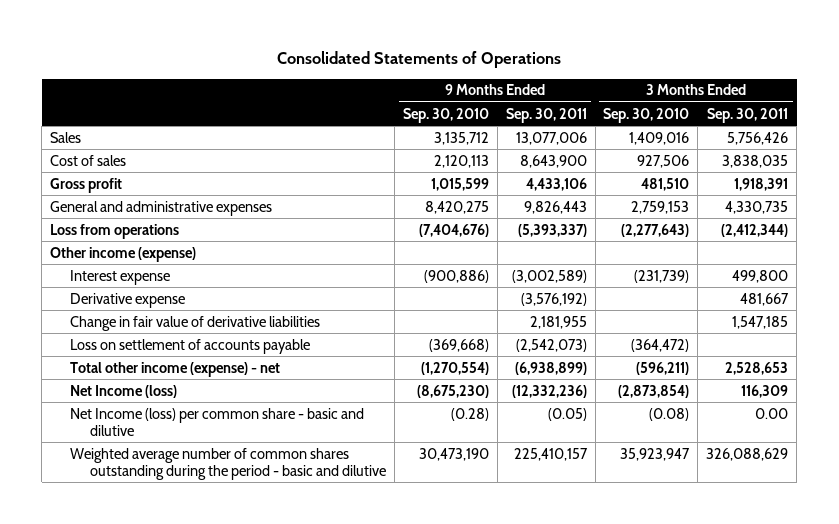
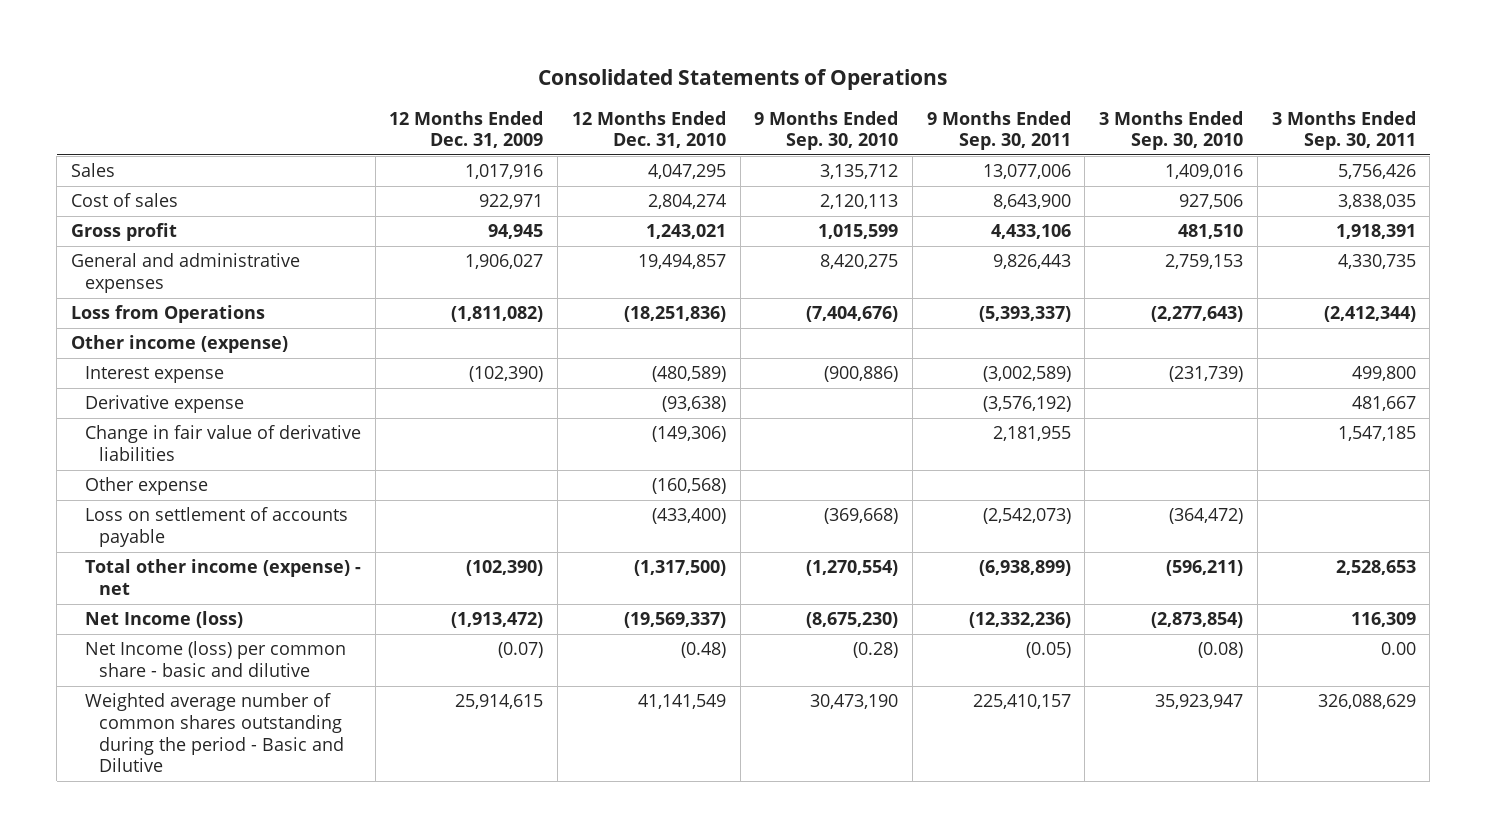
none -> [389,110,544,149] 12 Months Ended Dec. 31, 2009
none -> [571,110,726,149] 12 Months Ended Dec. 31, 2010
[50,223,180,239] Loss from operations -> [70,305,265,324] Loss from Operations
none -> [85,477,209,496] Other expense
[70,447,386,480] Weighted average number of common shares outstanding during the period - basic and dilutive -> [85,693,345,773] Weighted average number of common shares outstanding during the period - Basic and Dilutive

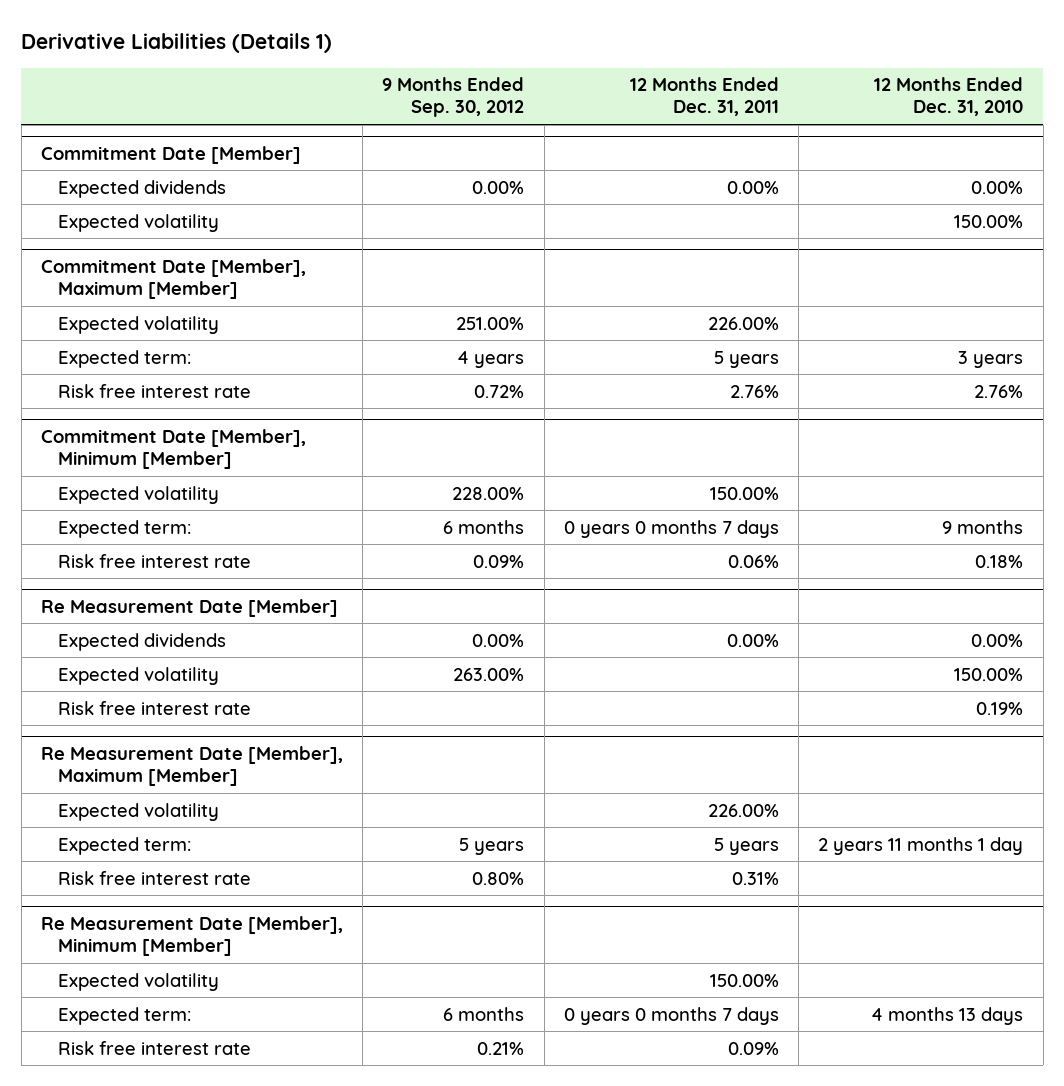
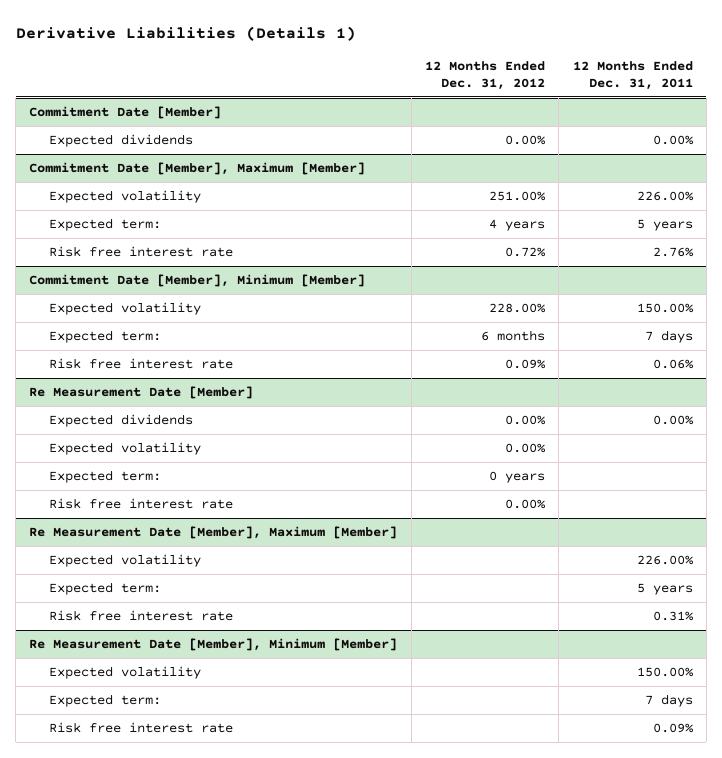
[382,77,525,118] 9 Months Ended Sep. 30, 2012 -> none
[874,77,1024,117] 12 Months Ended Dec. 31, 2010 -> none
none -> [424,60,545,91] 12 Months Ended Dec. 31, 2012
[57,213,219,232] Expected volatility -> none
[563,519,779,538] 0 years 0 months 7 days -> [644,330,693,344] 7 days
none -> [49,470,162,484] Expected term:
[563,1006,779,1025] 0 years 0 months 7 days -> [644,694,693,708] 7 days

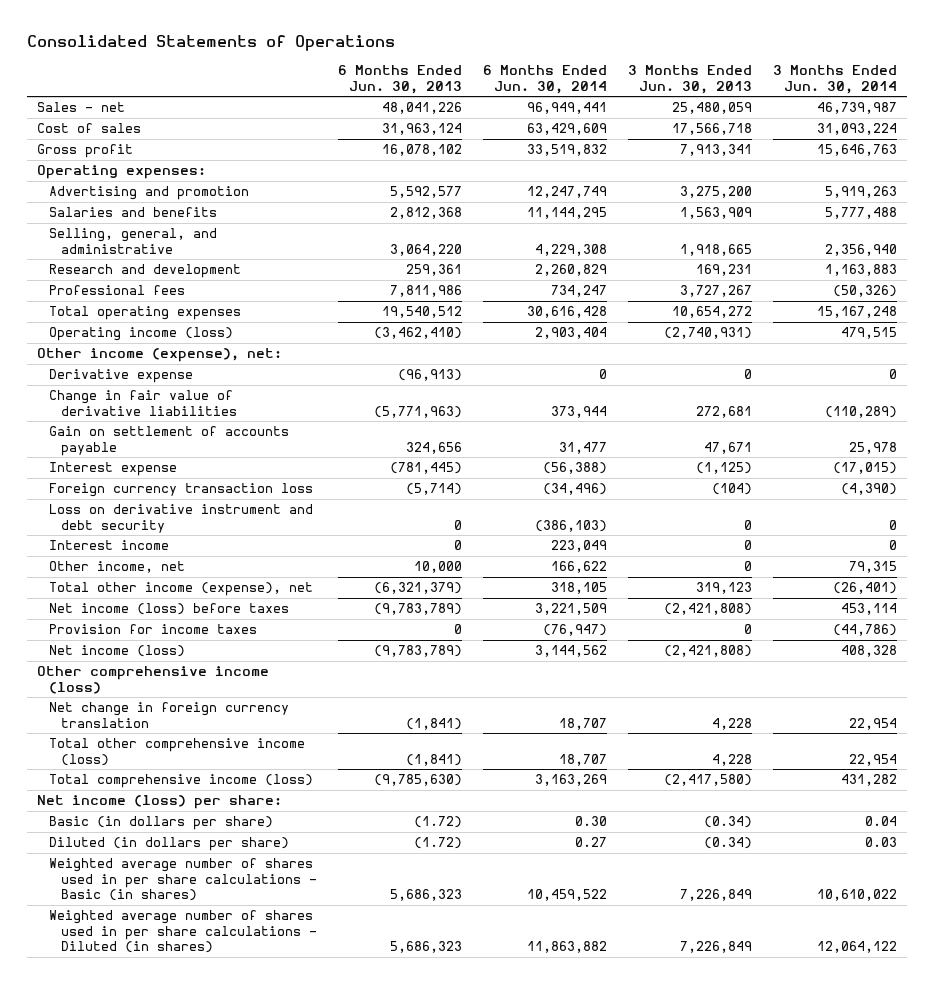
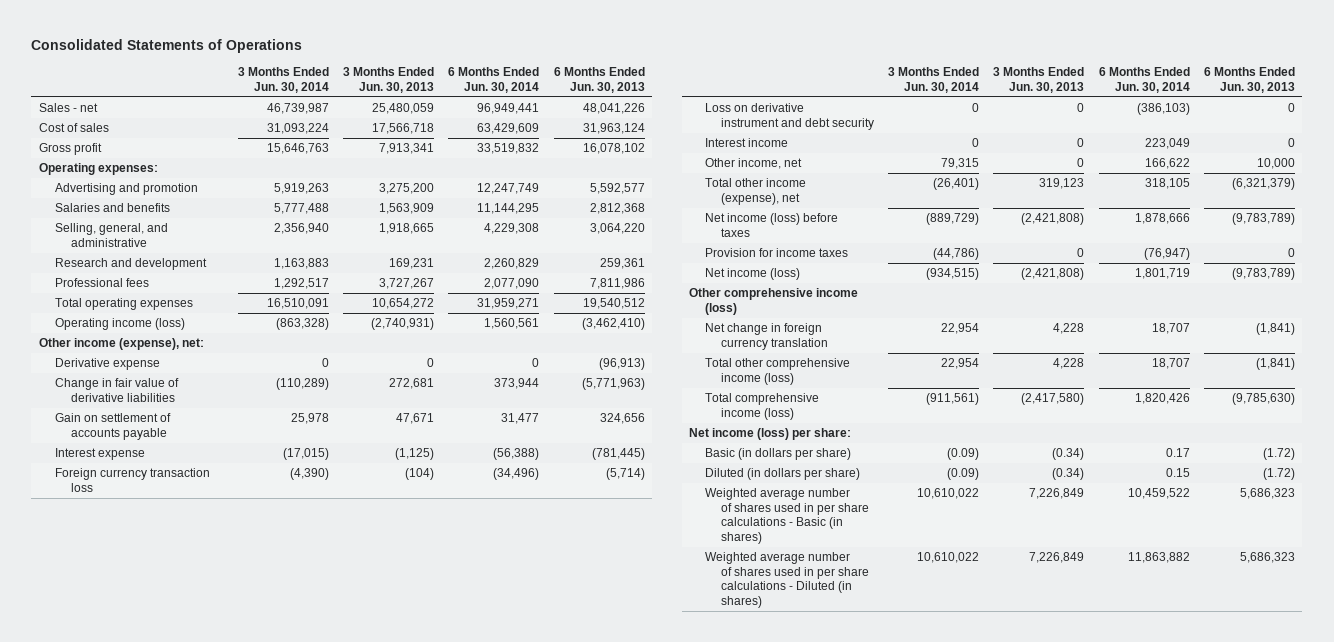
[550,285,607,298] 734,247 -> [484,278,540,290] 2,077,090
[832,285,897,298] (50,326) -> [273,278,329,290] 1,292,517
[526,306,607,319] 30,616,428 -> [477,298,540,310] 31,959,271
[816,306,897,319] 15,167,248 -> [266,298,329,310] 16,510,091
[534,327,607,340] 2,903,404 -> [484,318,540,330] 1,560,561
[840,327,897,340] 479,515 -> [275,318,329,331] (863,328)
[534,603,607,616] 3,221,509 -> [1134,213,1190,225] 1,878,666
[840,603,897,616] 453,114 -> [926,213,980,226] (889,729)
[534,645,607,658] 3,144,562 -> [1134,268,1190,280] 1,801,719
[840,645,897,658] 408,328 -> [926,268,980,281] (934,515)
[534,774,607,787] 3,163,269 -> [1134,393,1190,405] 1,820,426
[840,774,897,787] 431,282 -> [926,393,980,406] (911,561)
[574,816,607,827] 0.30 -> [1165,448,1190,458] 0.17
[864,816,897,827] 0.04 -> [947,448,980,461] (0.09)
[574,837,607,848] 0.27 -> [1165,468,1190,478] 0.15
[864,837,897,848] 0.03 -> [947,468,980,481] (0.09)
[816,941,897,954] 12,064,122 -> [917,552,980,564] 10,610,022

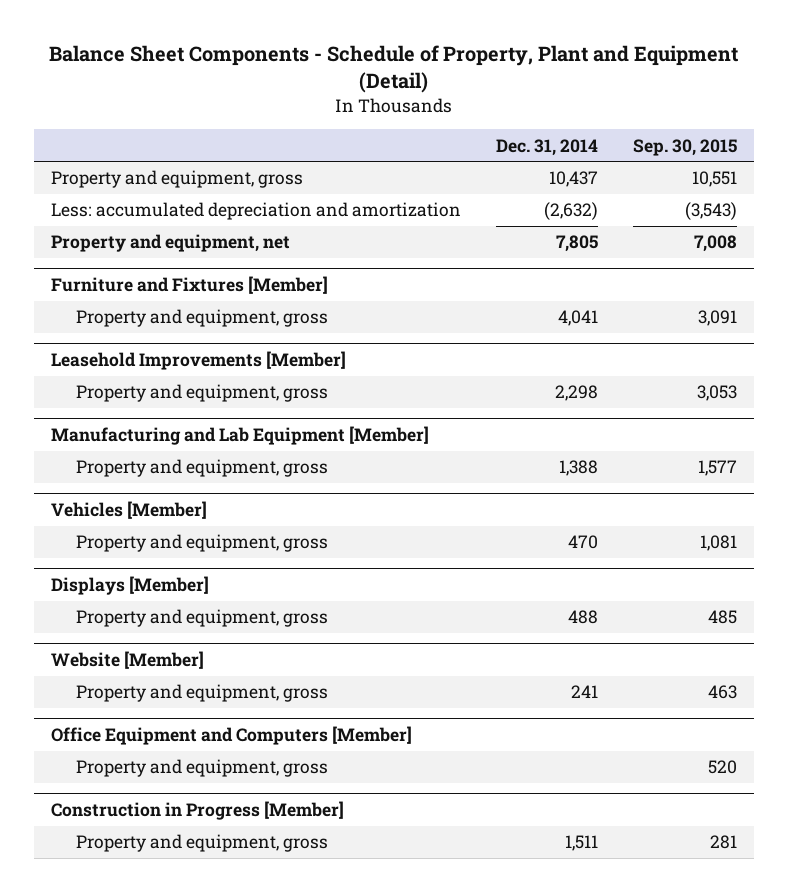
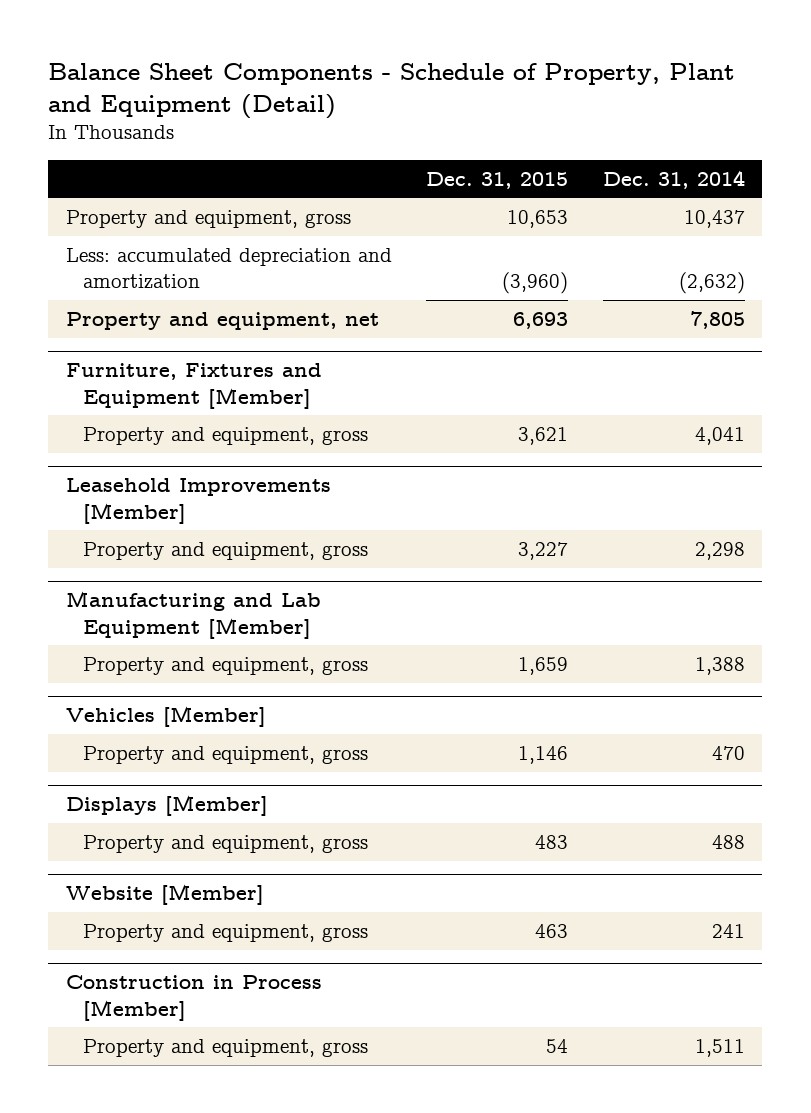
[632,138,737,156] Sep. 30, 2015 -> none
none -> [426,171,569,189] Dec. 31, 2015
[51,275,329,294] Furniture and Fixtures [Member] -> [65,363,322,409] Furniture, Fixtures and Equipment [Member]
[51,725,413,745] Office Equipment and Computers [Member] -> none
[75,759,328,778] Property and equipment, gross -> none
[51,800,345,820] Construction in Progress [Member] -> [65,975,322,1021] Construction in Process [Member]

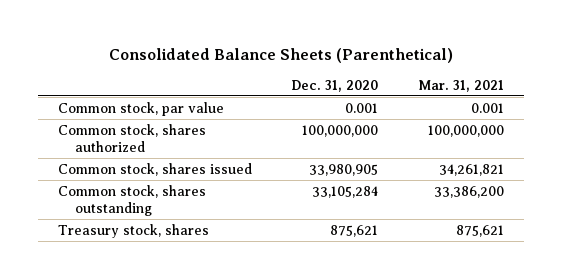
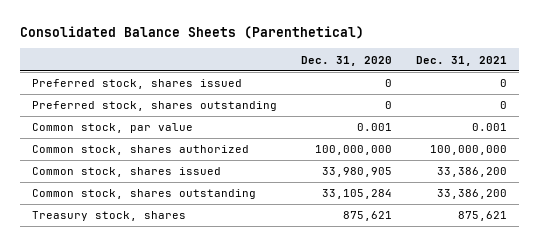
[417,79,504,92] Mar. 31, 2021 -> none
none -> [416,55,508,66] Dec. 31, 2021
none -> [31,79,242,90] Preferred stock, shares issued
none -> [31,101,277,112] Preferred stock, shares outstanding

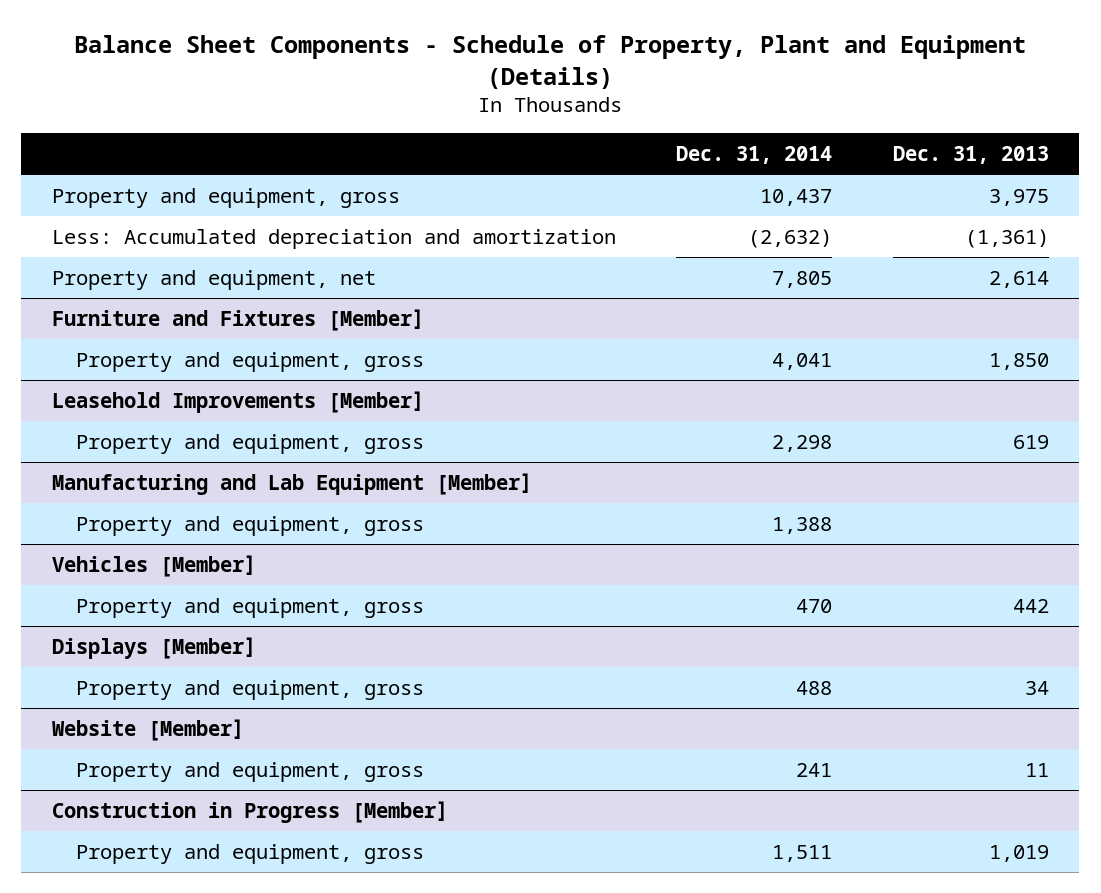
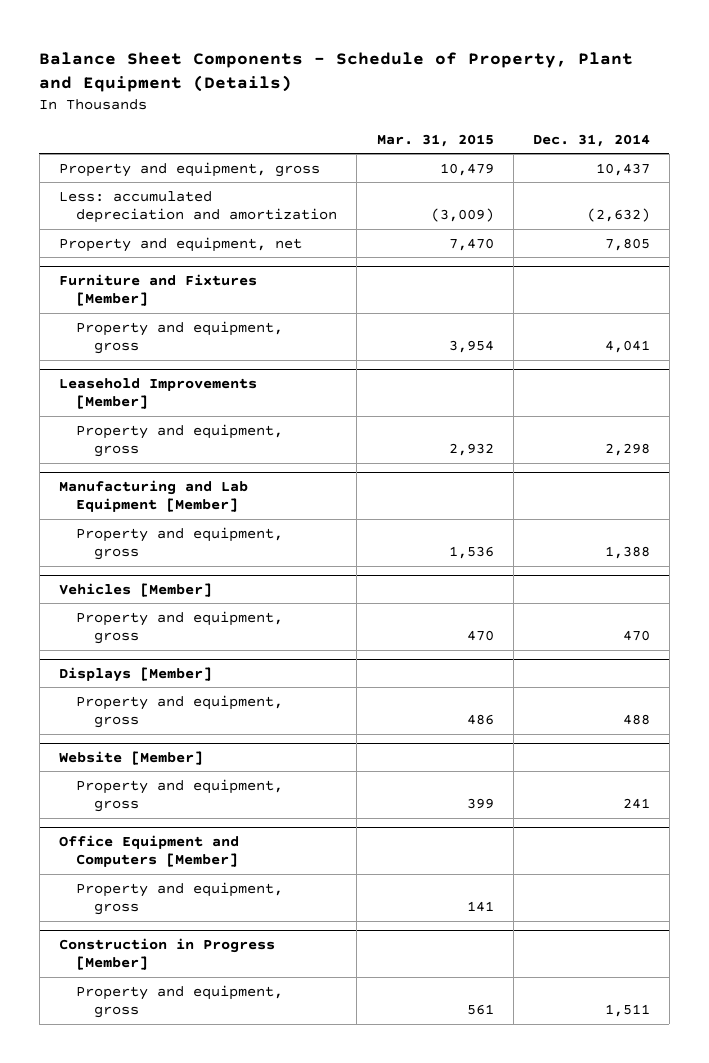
[892,145,1049,164] Dec. 31, 2013 -> none
none -> [376,133,494,147] Mar. 31, 2015
[51,228,616,249] Less: Accumulated depreciation and amortization -> [59,190,338,224] Less: accumulated depreciation and amortization
none -> [59,834,240,868] Office Equipment and Computers [Member]
none -> [76,881,284,916] Property and equipment, gross

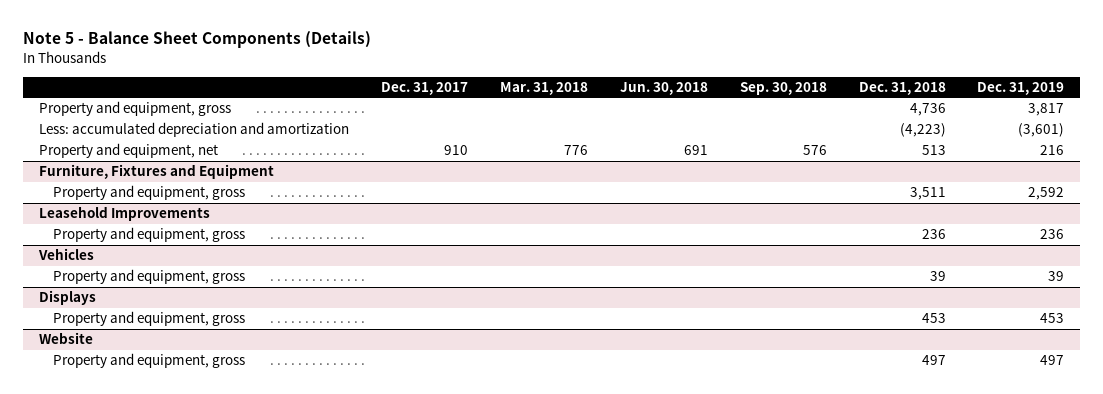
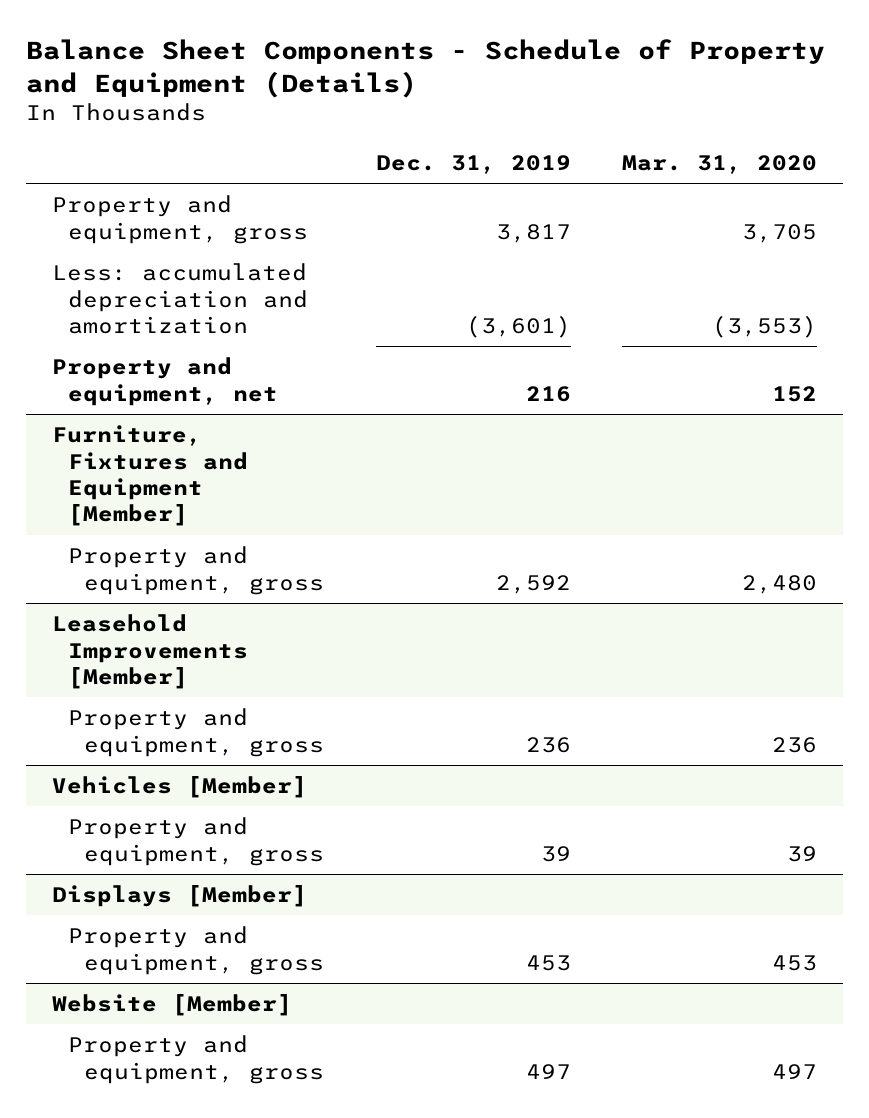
[23,31,372,49] Note 5 - Balance Sheet Components (Details) -> [25,38,825,98] Balance Sheet Components - Schedule of Property and Equipment (Details)
[380,81,468,95] Dec. 31, 2017 -> none
[499,81,588,95] Mar. 31, 2018 -> none
[619,81,708,95] Jun. 30, 2018 -> none
[739,81,827,95] Sep. 30, 2018 -> none
[858,81,946,95] Dec. 31, 2018 -> none
none -> [622,154,818,174] Mar. 31, 2020
[39,164,275,180] Furniture, Fixtures and Equipment -> [51,425,248,527] Furniture, Fixtures and Equipment [Member]
[39,206,211,222] Leasehold Improvements -> [51,614,248,689] Leasehold Improvements [Member]
[38,248,95,261] Vehicles -> [51,776,307,799] Vehicles [Member]
[39,290,97,306] Displays -> [51,885,307,908] Displays [Member]
[39,332,94,345] Website -> [51,994,292,1017] Website [Member]

